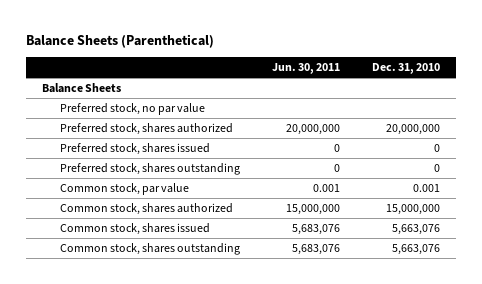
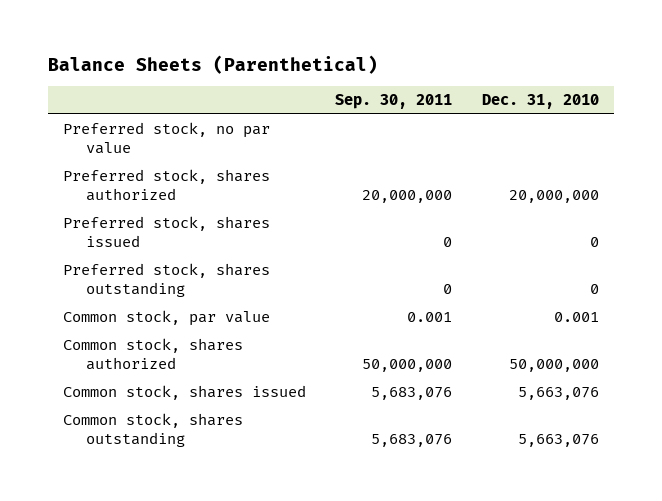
[271,63,340,75] Jun. 30, 2011 -> none
none -> [335,94,453,110] Sep. 30, 2011
[41,83,121,94] Balance Sheets -> none
[385,204,440,216] 15,000,000 -> [508,359,599,373] 50,000,000

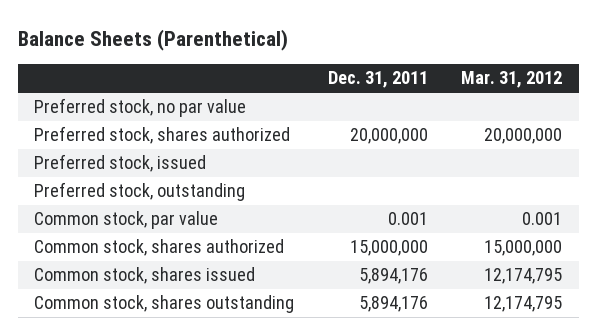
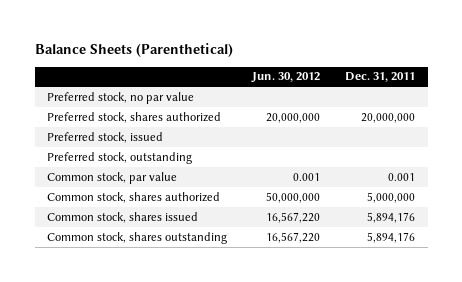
[461,71,563,89] Mar. 31, 2012 -> none
none -> [251,72,321,84] Jun. 30, 2012
[349,240,428,257] 15,000,000 -> [367,191,416,203] 5,000,000

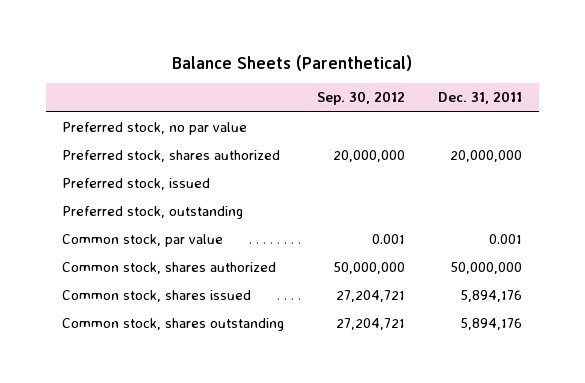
[251,72,321,84] Jun. 30, 2012 -> none
none -> [317,91,406,106] Sep. 30, 2012
[367,191,416,203] 5,000,000 -> [450,262,523,275] 50,000,000

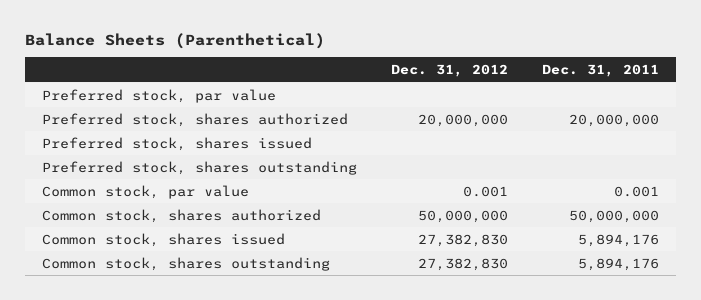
[317,91,406,106] Sep. 30, 2012 -> none
none -> [391,64,509,78] Dec. 31, 2012
[62,122,248,136] Preferred stock, no par value -> [41,88,276,103] Preferred stock, par value
[62,178,211,191] Preferred stock, issued -> [41,136,312,151] Preferred stock, shares issued
[62,206,244,220] Preferred stock, outstanding -> [41,160,357,175] Preferred stock, shares outstanding

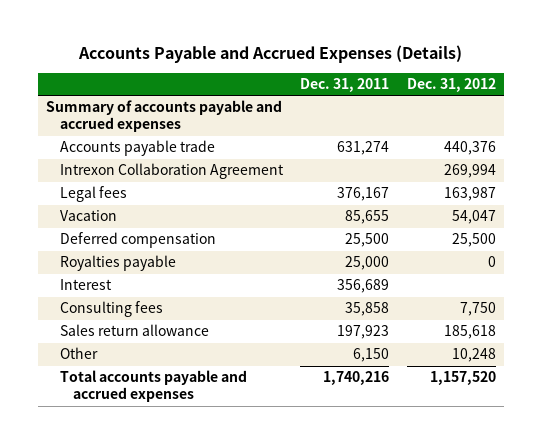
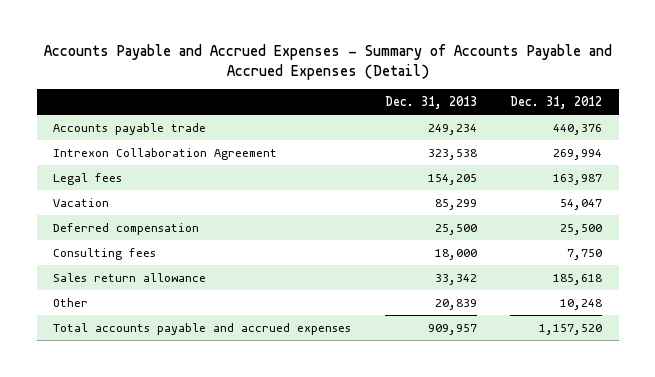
[78,44,463,63] Accounts Payable and Accrued Expenses (Details) -> [43,44,612,81] Accounts Payable and Accrued Expenses - Summary of Accounts Payable and Accrued Expenses (Detail)
[300,78,390,93] Dec. 31, 2011 -> none
none -> [384,95,477,109] Dec. 31, 2013
[46,100,283,133] Summary of accounts payable and accrued expenses -> none
[59,255,176,272] Royalties payable -> none
[59,279,112,291] Interest -> none

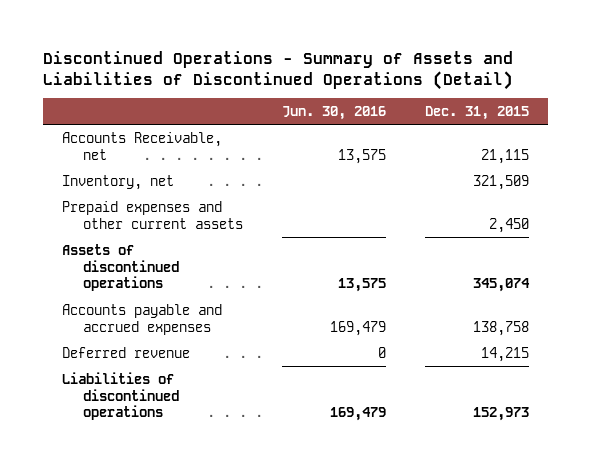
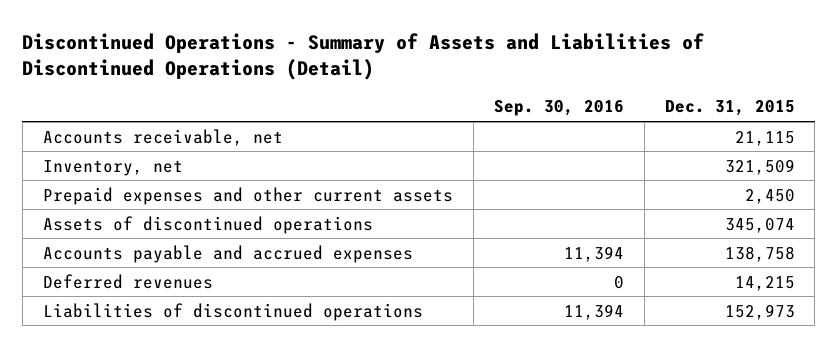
[282,106,387,121] Jun. 30, 2016 -> none
none -> [493,100,624,117] Sep. 30, 2016
[61,131,222,160] Accounts Receivable, net -> [42,128,283,146] Accounts receivable, net
[61,346,190,358] Deferred revenue -> [42,273,213,289] Deferred revenues

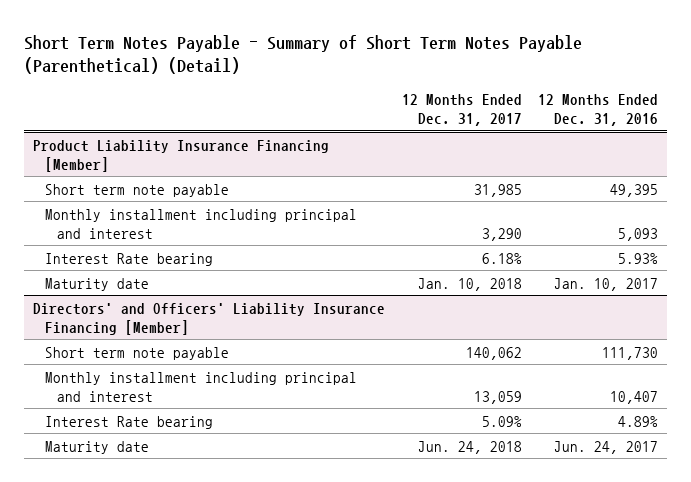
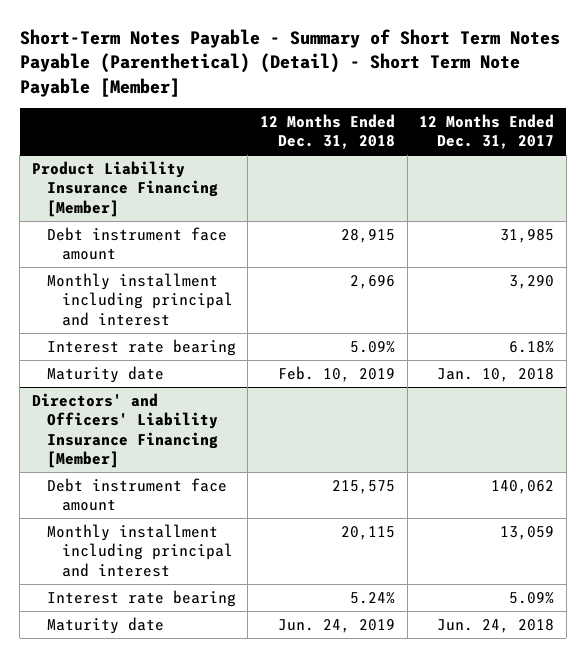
[24,34,583,75] Short Term Notes Payable - Summary of Short Term Notes Payable (Parenthetical) (Detail) -> [19,29,560,97] Short-Term Notes Payable - Summary of Short Term Notes Payable (Parenthetical) (Detail) - Short Term Note Payable [Member]
[538,93,659,126] 12 Months Ended Dec. 31, 2016 -> none
none -> [260,114,396,150] 12 Months Ended Dec. 31, 2018
[44,183,229,197] Short term note payable -> [46,226,227,261] Debt instrument face amount
[44,252,213,266] Interest Rate bearing -> [46,338,236,356] Interest rate bearing
[44,346,229,360] Short term note payable -> [46,477,227,512] Debt instrument face amount
[44,415,213,429] Interest Rate bearing -> [46,589,236,607] Interest rate bearing

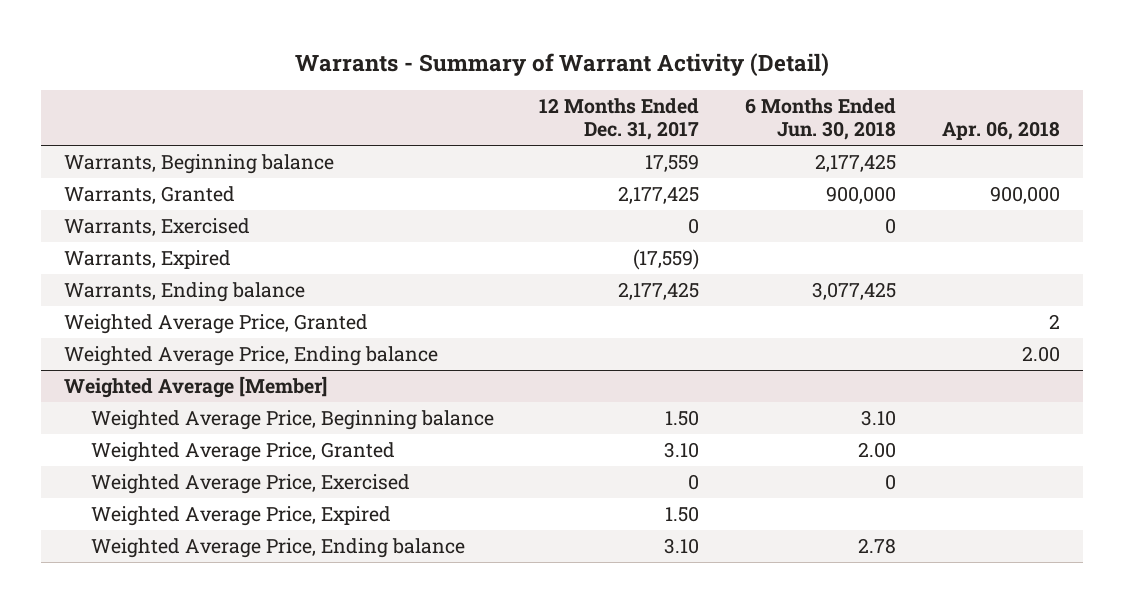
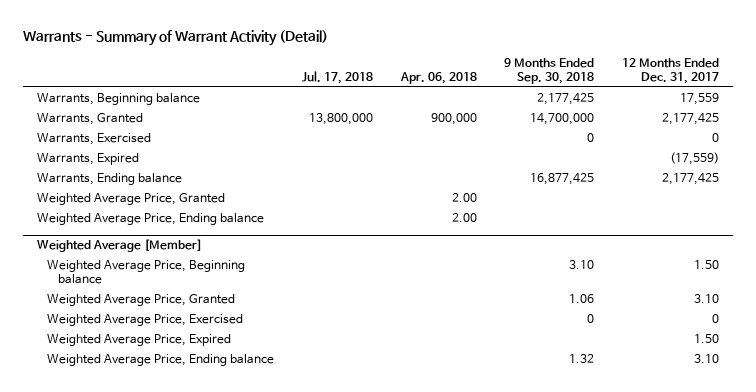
[745,98,897,141] 6 Months Ended Jun. 30, 2018 -> none
none -> [302,71,374,85] Jul. 17, 2018
none -> [504,57,595,85] 9 Months Ended Sep. 30, 2018
[1049,313,1061,329] 2 -> [451,192,477,202] 2.00

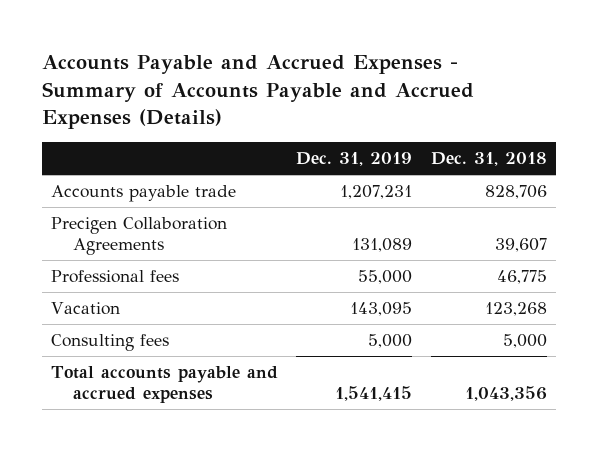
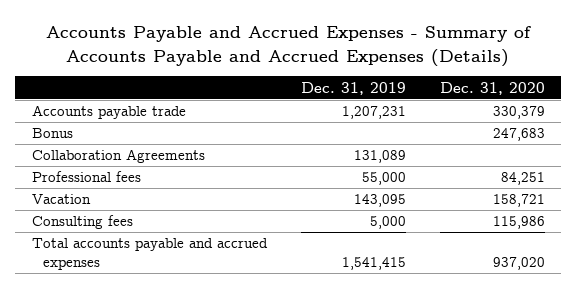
[430,151,547,166] Dec. 31, 2018 -> none
none -> [439,81,545,95] Dec. 31, 2020
none -> [32,128,74,139] Bonus
[51,217,228,256] Precigen Collaboration Agreements -> [32,149,206,164] Collaboration Agreements

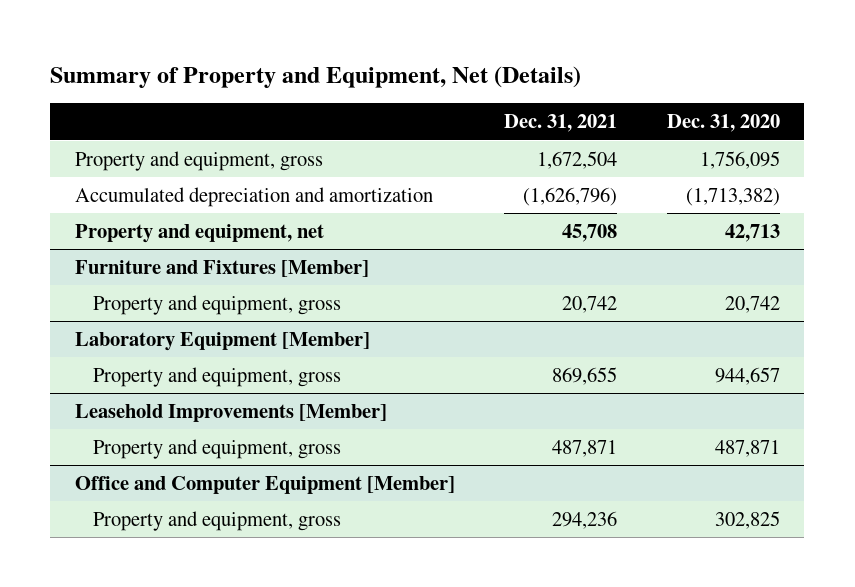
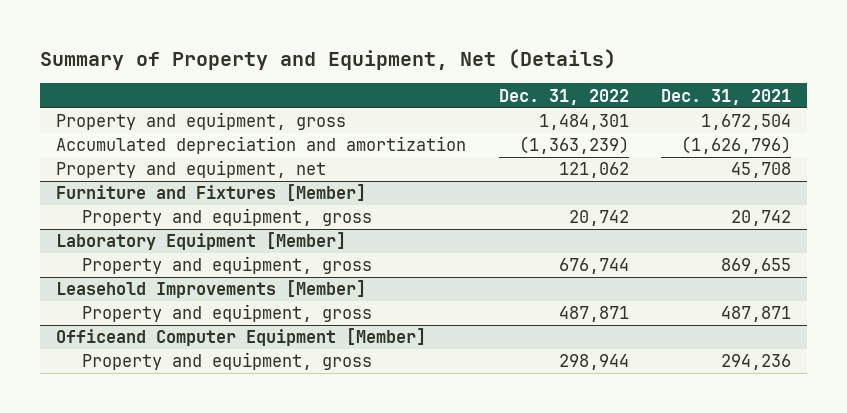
[666,114,780,133] Dec. 31, 2020 -> none
none -> [498,88,629,105] Dec. 31, 2022
[75,476,456,495] Office and Computer Equipment [Member] -> [56,328,427,347] Officeand Computer Equipment [Member]

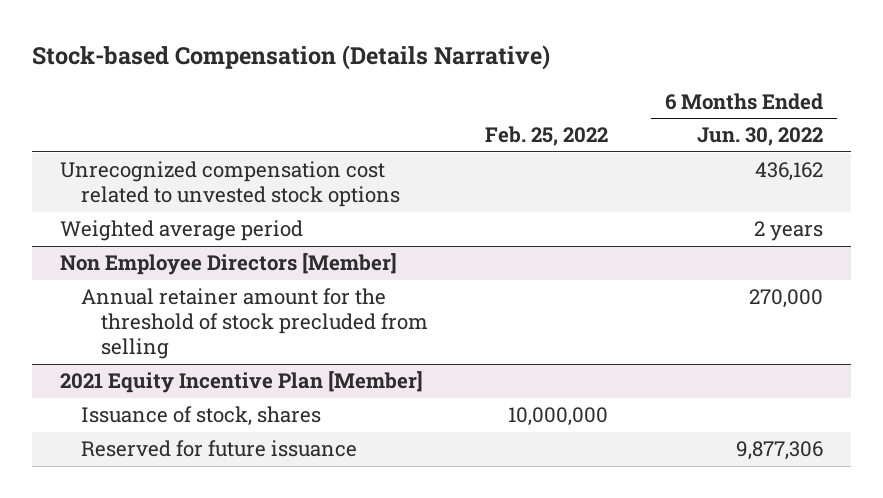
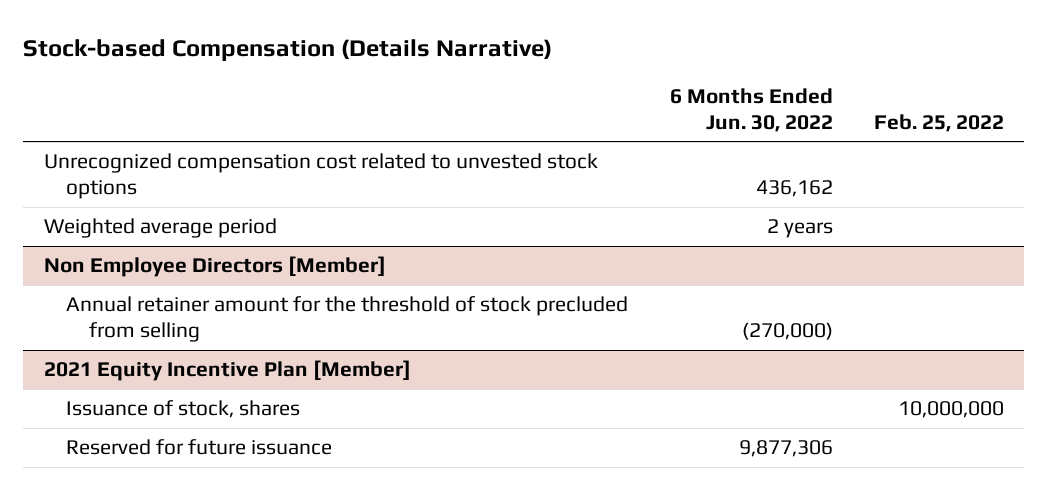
[748,289,823,309] 270,000 -> [741,321,833,340] (270,000)

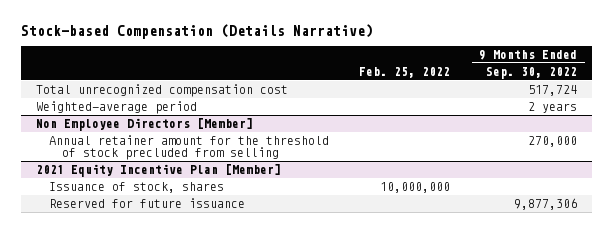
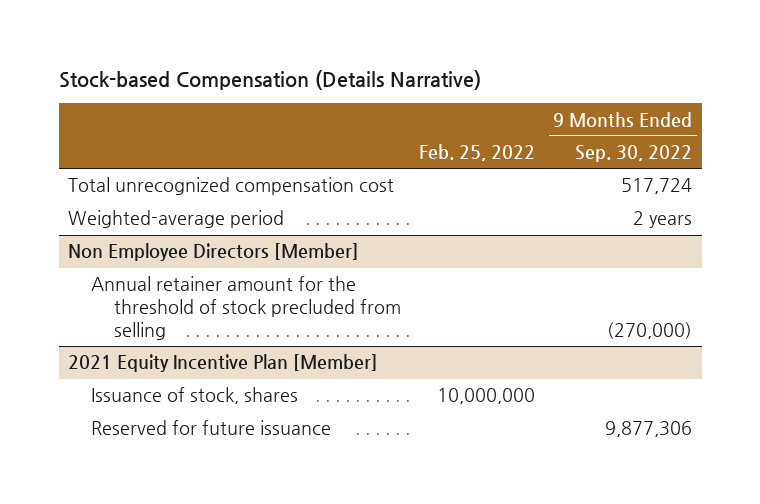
[528,135,578,147] 270,000 -> [607,321,693,339] (270,000)

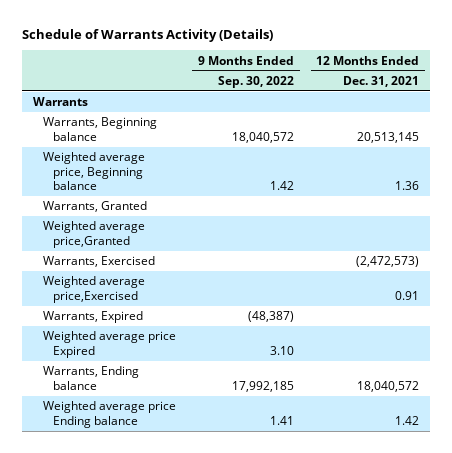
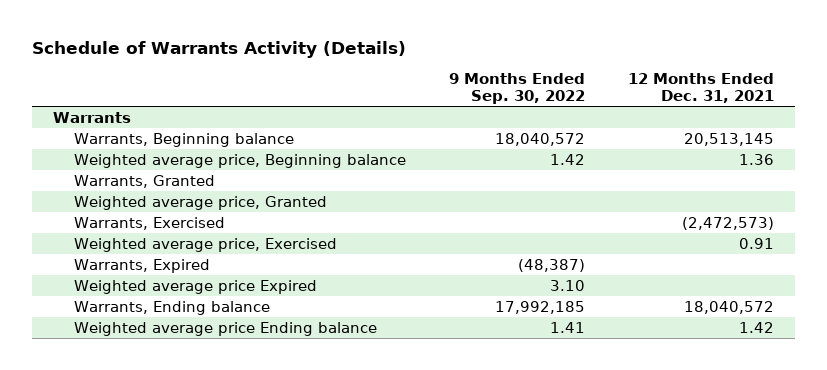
[42,221,145,248] Weighted average price,Granted -> [73,195,327,210] Weighted average price, Granted
[42,276,145,303] Weighted average price,Exercised -> [73,237,337,252] Weighted average price, Exercised

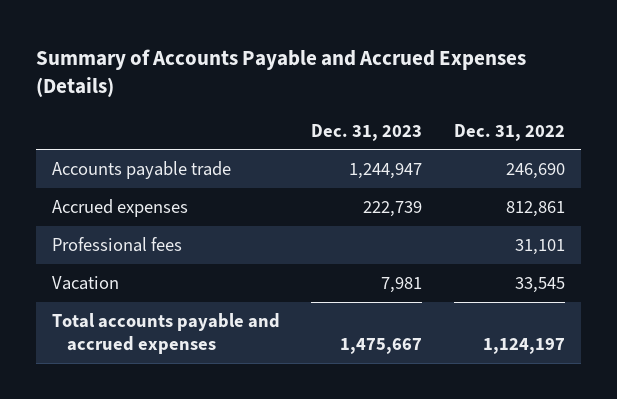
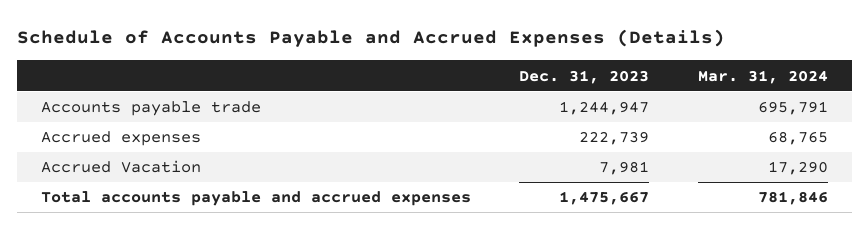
[36,48,527,98] Summary of Accounts Payable and Accrued Expenses (Details) -> [16,29,725,48] Schedule of Accounts Payable and Accrued Expenses (Details)
[454,123,566,141] Dec. 31, 2022 -> none
none -> [697,69,828,84] Mar. 31, 2024
[51,236,182,252] Professional fees -> none
[51,275,119,290] Vacation -> [40,160,201,174] Accrued Vacation

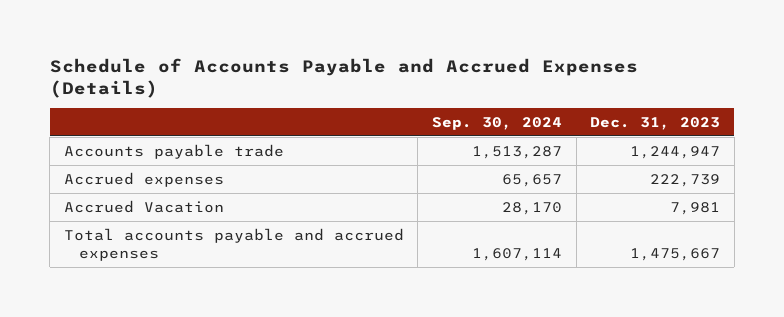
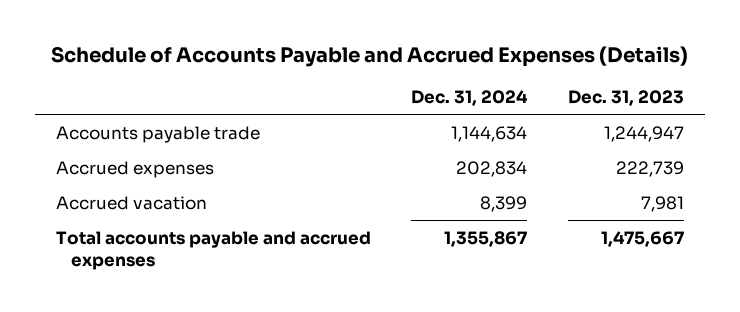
[431,116,562,130] Sep. 30, 2024 -> none
none -> [411,89,529,106] Dec. 31, 2024
[63,200,224,214] Accrued Vacation -> [55,195,207,210] Accrued vacation

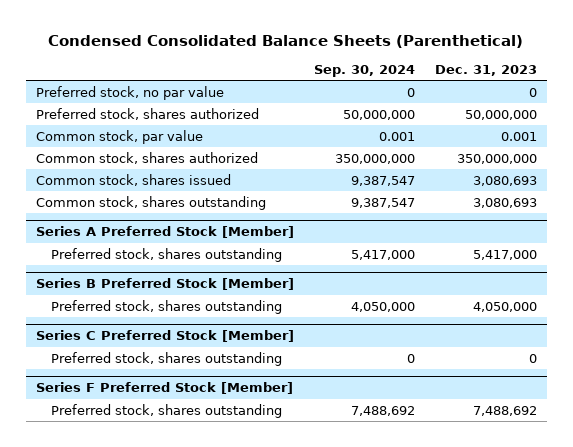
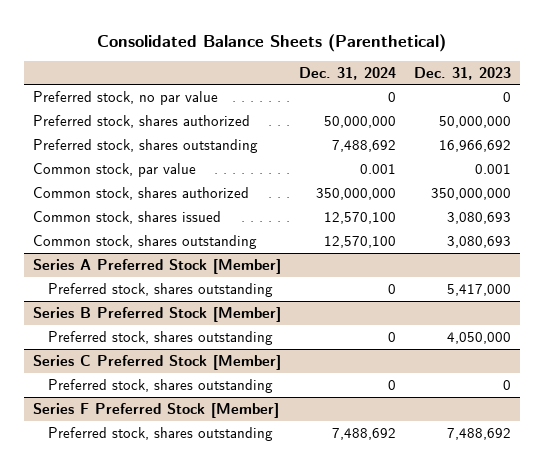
[48,34,524,48] Condensed Consolidated Balance Sheets (Parenthetical) -> [96,33,446,52] Consolidated Balance Sheets (Parenthetical)
[313,65,415,78] Sep. 30, 2024 -> none
none -> [298,66,396,80] Dec. 31, 2024
none -> [33,138,259,153] Preferred stock, shares outstanding

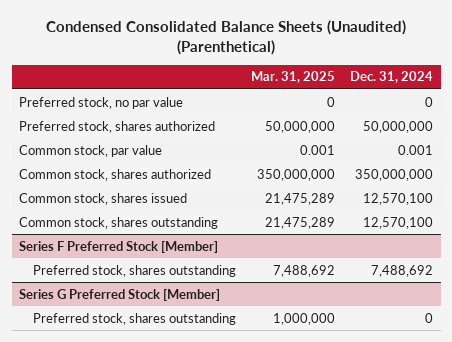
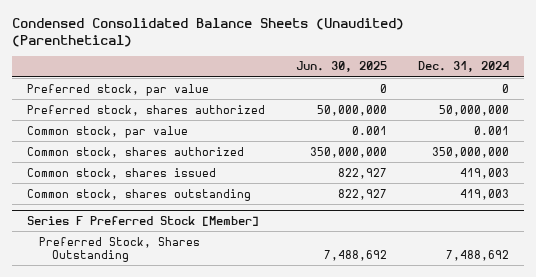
[251,71,336,84] Mar. 31, 2025 -> none
none -> [295,61,387,73] Jun. 30, 2025
[19,96,184,109] Preferred stock, no par value -> [26,83,209,96] Preferred stock, par value
[363,192,434,205] 12,570,100 -> [459,167,509,179] 419,003
[363,216,434,229] 12,570,100 -> [459,188,509,200] 419,003
[19,288,221,301] Series G Preferred Stock [Member] -> none
[33,312,237,325] Preferred stock, shares outstanding -> none
[33,264,237,277] Preferred stock, shares outstanding -> [39,236,201,262] Preferred Stock, Shares Outstanding

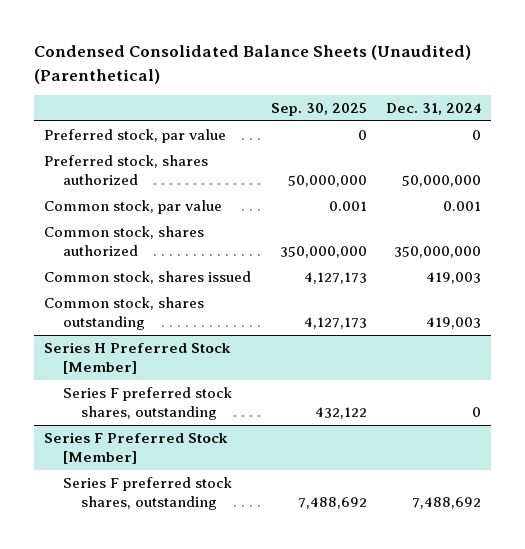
[295,61,387,73] Jun. 30, 2025 -> none
none -> [270,103,367,117] Sep. 30, 2025
none -> [44,341,232,375] Series H Preferred Stock [Member]
none -> [62,386,232,421] Series F preferred stock shares, outstanding
[39,236,201,262] Preferred Stock, Shares Outstanding -> [62,476,232,511] Series F preferred stock shares, outstanding

